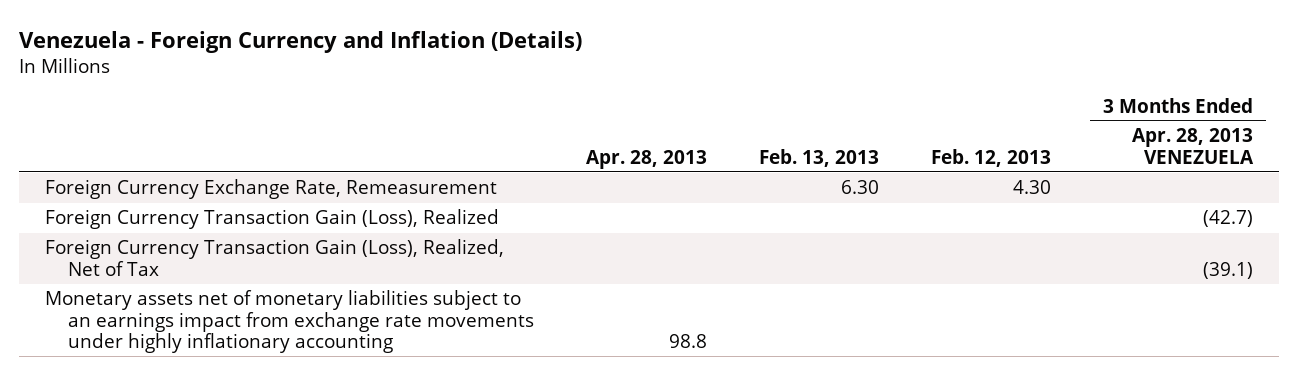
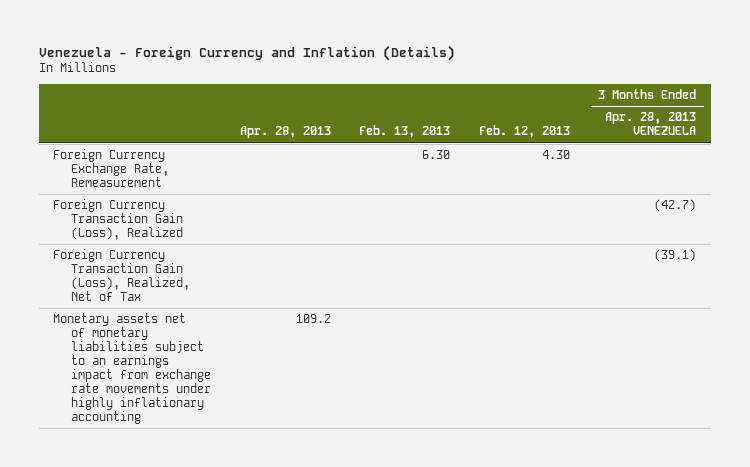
[669,334,708,349] 98.8 -> [295,314,331,324] 109.2

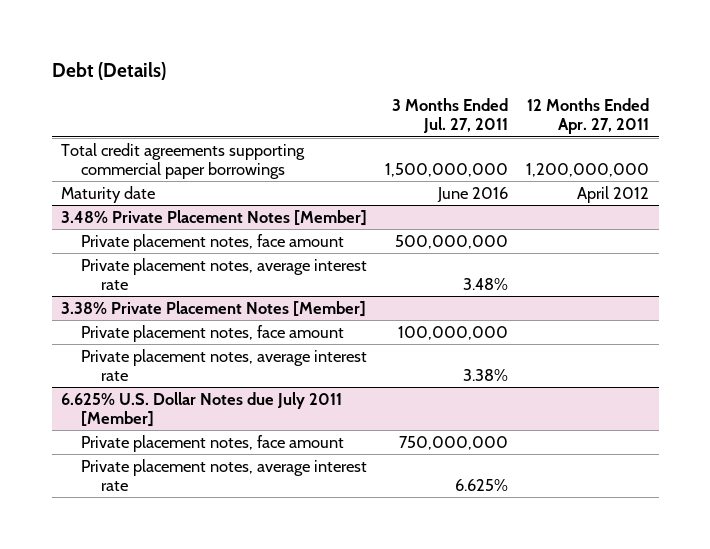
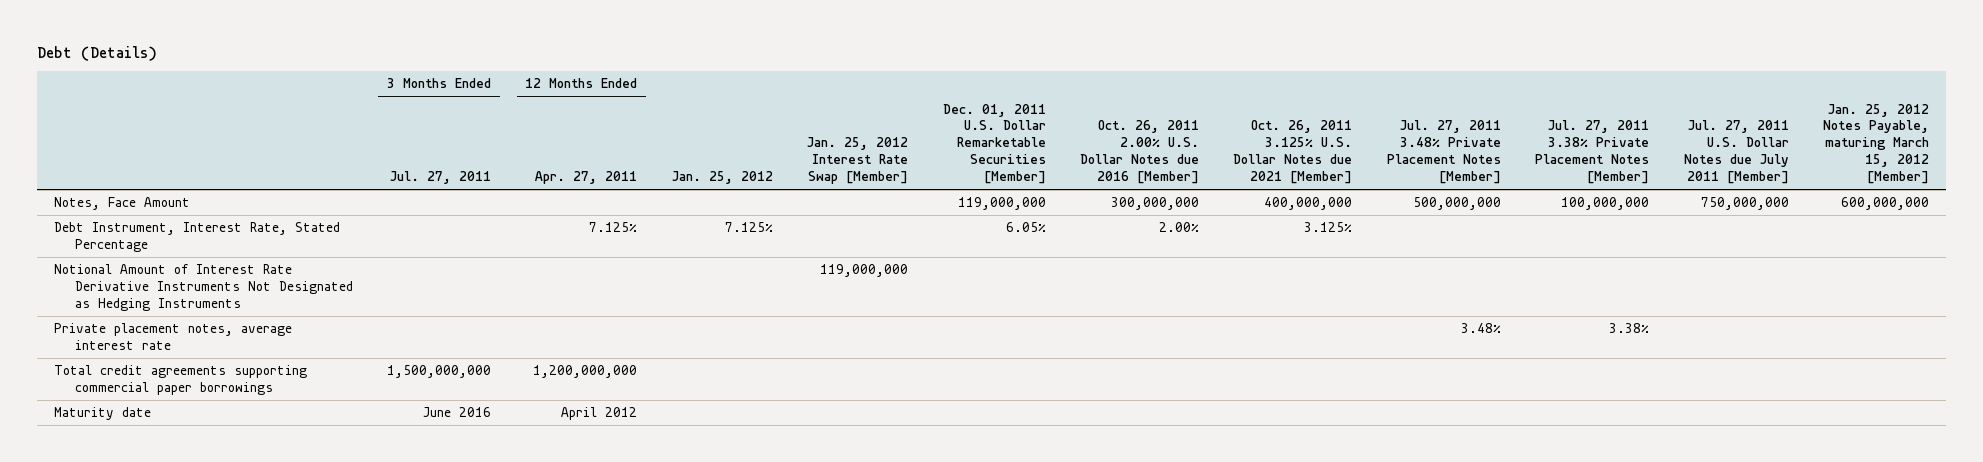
none -> [671,171,773,185] Jan. 25, 2012
none -> [807,137,909,185] Jan. 25, 2012 Interest Rate Swap [Member]
none -> [942,103,1046,185] Dec. 01, 2011 U.S. Dollar Remarketable Securities [Member]
none -> [1079,120,1199,185] Oct. 26, 2011 2.00% U.S. Dollar Notes due 2016 [Member]
none -> [1233,120,1353,185] Oct. 26, 2011 3.125% U.S. Dollar Notes due 2021 [Member]
none -> [1386,120,1501,185] Jul. 27, 2011 3.48% Private Placement Notes [Member]
none -> [1535,120,1650,185] Jul. 27, 2011 3.38% Private Placement Notes [Member]
none -> [1683,120,1789,185] Jul. 27, 2011 U.S. Dollar Notes due July 2011 [Member]
none -> [1822,103,1929,185] Jan. 25, 2012 Notes Payable, maturing March 15, 2012 [Member]
none -> [54,197,191,211] Notes, Face Amount
none -> [54,222,341,253] Debt Instrument, Interest Rate, Stated Percentage
none -> [54,264,353,311] Notional Amount of Interest Rate Derivative Instruments Not Designated as Hedging Instruments
none -> [54,323,293,351] Private placement notes, average interest rate
[60,209,367,226] 3.48% Private Placement Notes [Member] -> none
[80,233,344,251] Private placement notes, face amount -> none
[80,257,367,290] Private placement notes, average interest rate -> none
[60,300,366,317] 3.38% Private Placement Notes [Member] -> none
[80,324,344,342] Private placement notes, face amount -> none
[80,348,367,381] Private placement notes, average interest rate -> none
[60,391,342,427] 6.625% U.S. Dollar Notes due July 2011 [Member] -> none
[80,434,344,452] Private placement notes, face amount -> none
[80,458,367,491] Private placement notes, average interest rate -> none

